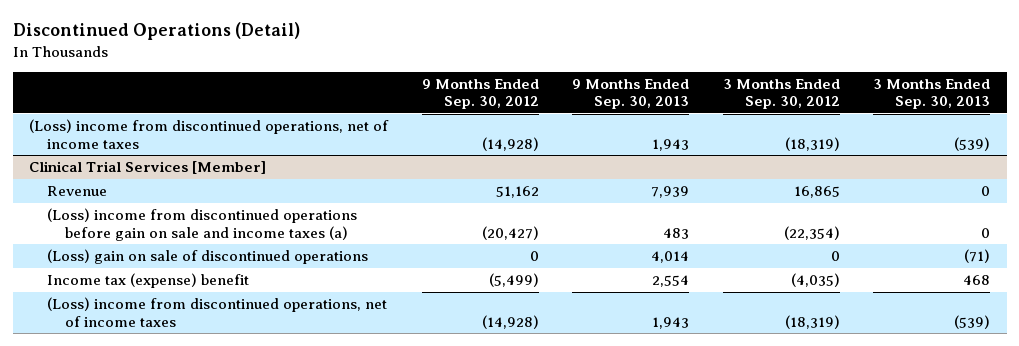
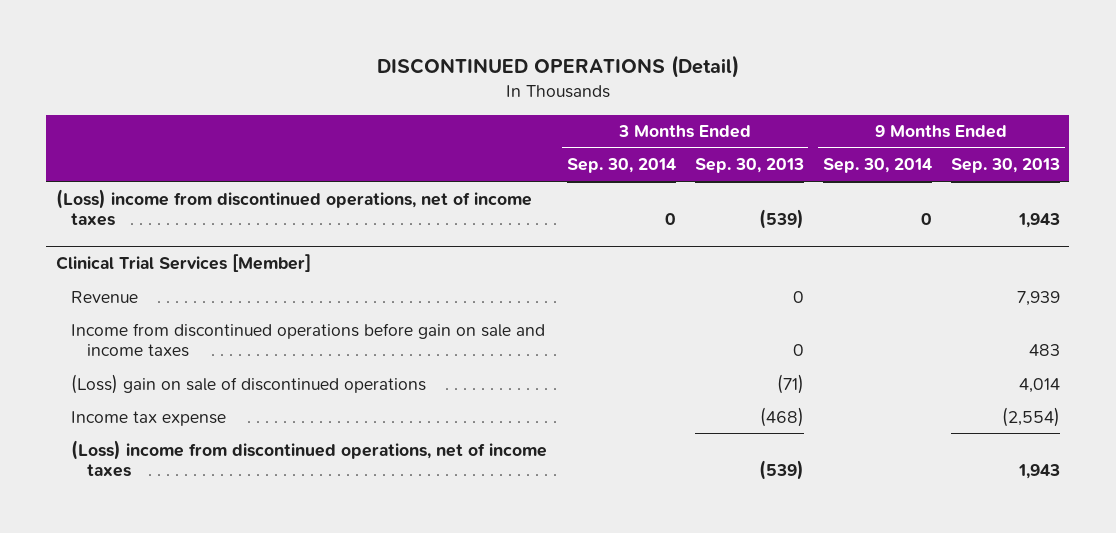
[12,22,300,41] Discontinued Operations (Detail) -> [376,55,739,79] DISCONTINUED OPERATIONS (Detail)
[421,78,539,110] 9 Months Ended Sep. 30, 2012 -> none
[722,78,840,110] 3 Months Ended Sep. 30, 2012 -> none
none -> [566,158,676,174] Sep. 30, 2014
none -> [822,158,932,174] Sep. 30, 2014
[47,208,358,241] (Loss) income from discontinued operations before gain on sale and income taxes (a) -> [71,322,546,358] Income from discontinued operations before gain on sale and income taxes
[47,273,250,289] Income tax (expense) benefit -> [71,410,227,426] Income tax expense
[652,275,690,288] 2,554 -> [1001,406,1060,427] (2,554)
[962,275,990,286] 468 -> [759,406,804,427] (468)

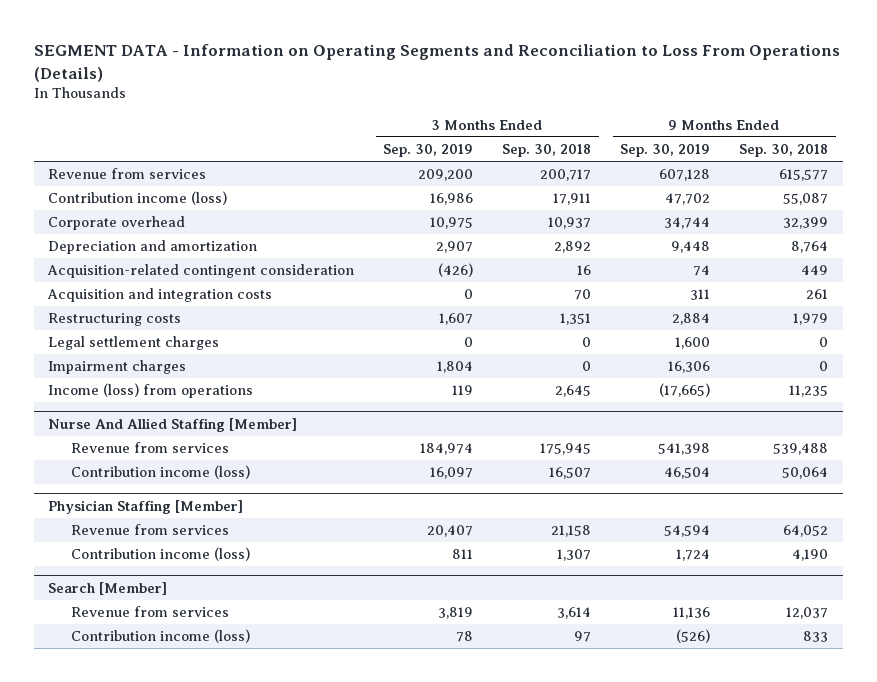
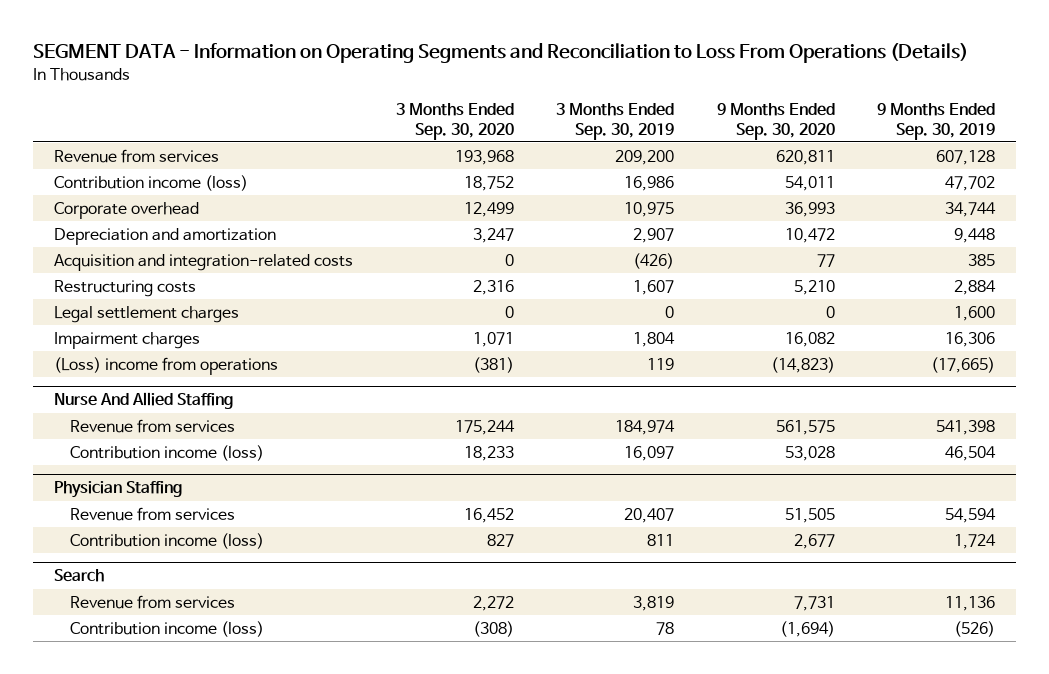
[502,144,592,158] Sep. 30, 2018 -> none
[739,144,829,158] Sep. 30, 2018 -> none
none -> [395,103,514,140] 3 Months Ended Sep. 30, 2020
none -> [716,103,835,140] 9 Months Ended Sep. 30, 2020
[47,264,355,279] Acquisition-related contingent consideration -> none
[47,288,273,303] Acquisition and integration costs -> [54,253,354,271] Acquisition and integration-related costs
[464,289,474,300] 0 -> [633,252,675,269] (426)
[690,289,711,301] 311 -> [968,253,996,266] 385
[48,383,254,399] Income (loss) from operations -> [54,356,279,375] (Loss) income from operations
[48,417,298,432] Nurse And Allied Staffing [Member] -> [54,392,234,410] Nurse And Allied Staffing
[48,499,244,514] Physician Staffing [Member] -> [54,481,183,499] Physician Staffing
[48,581,168,595] Search [Member] -> [54,569,105,583] Search

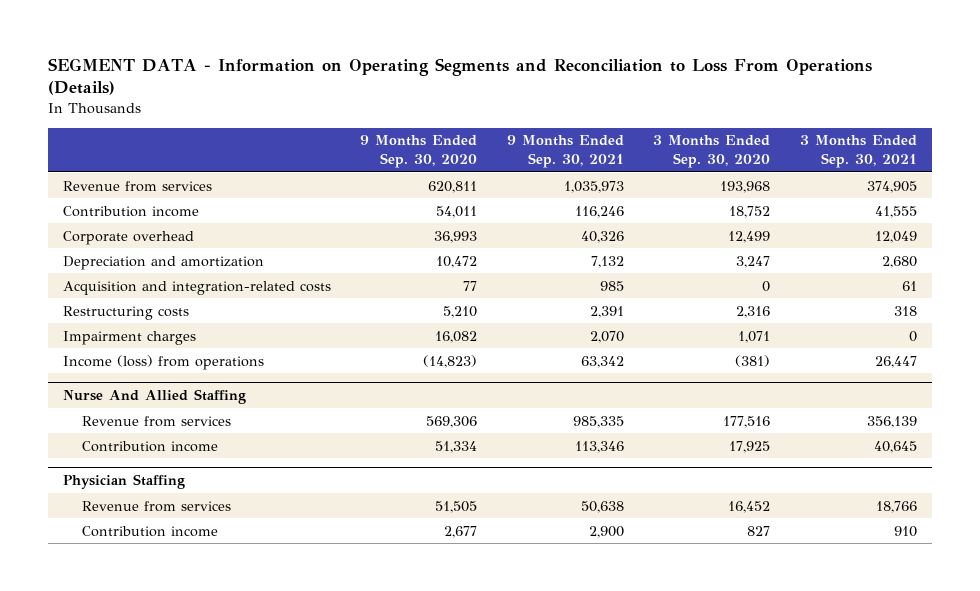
[556,103,675,140] 3 Months Ended Sep. 30, 2019 -> none
[877,103,996,140] 9 Months Ended Sep. 30, 2019 -> none
none -> [506,135,624,169] 9 Months Ended Sep. 30, 2021
none -> [799,135,917,169] 3 Months Ended Sep. 30, 2021
[54,174,249,191] Contribution income (loss) -> [62,205,199,217] Contribution income
[54,305,240,323] Legal settlement charges -> none
[54,356,279,375] (Loss) income from operations -> [62,354,264,370] Income (loss) from operations
[454,419,515,435] 175,244 -> [723,415,771,428] 177,516
[775,419,835,435] 561,575 -> [426,415,478,428] 569,306
[69,444,264,461] Contribution income (loss) -> [81,440,218,452] Contribution income
[463,445,514,461] 18,233 -> [729,440,771,453] 17,925
[784,445,835,461] 53,028 -> [435,440,478,453] 51,334
[54,569,105,583] Search -> none
[69,594,235,609] Revenue from services -> none
[69,620,264,637] Contribution income (loss) -> none
[69,532,264,549] Contribution income (loss) -> [81,525,218,537] Contribution income

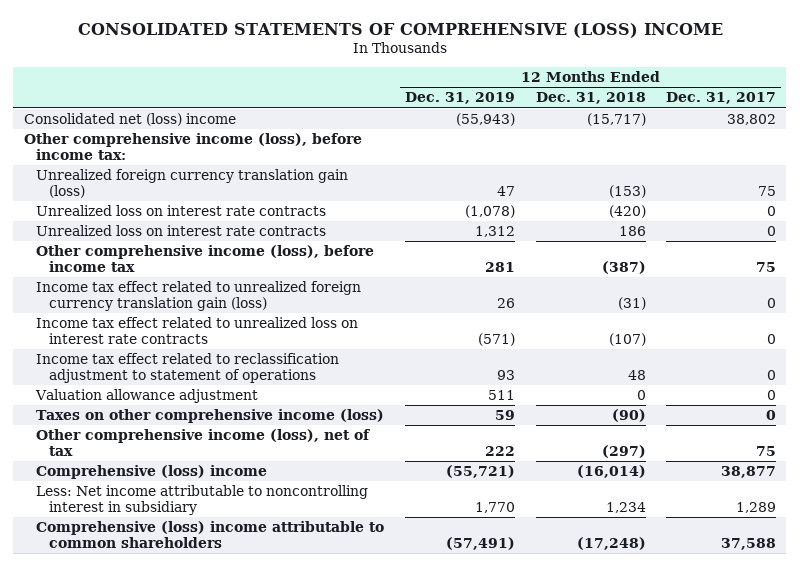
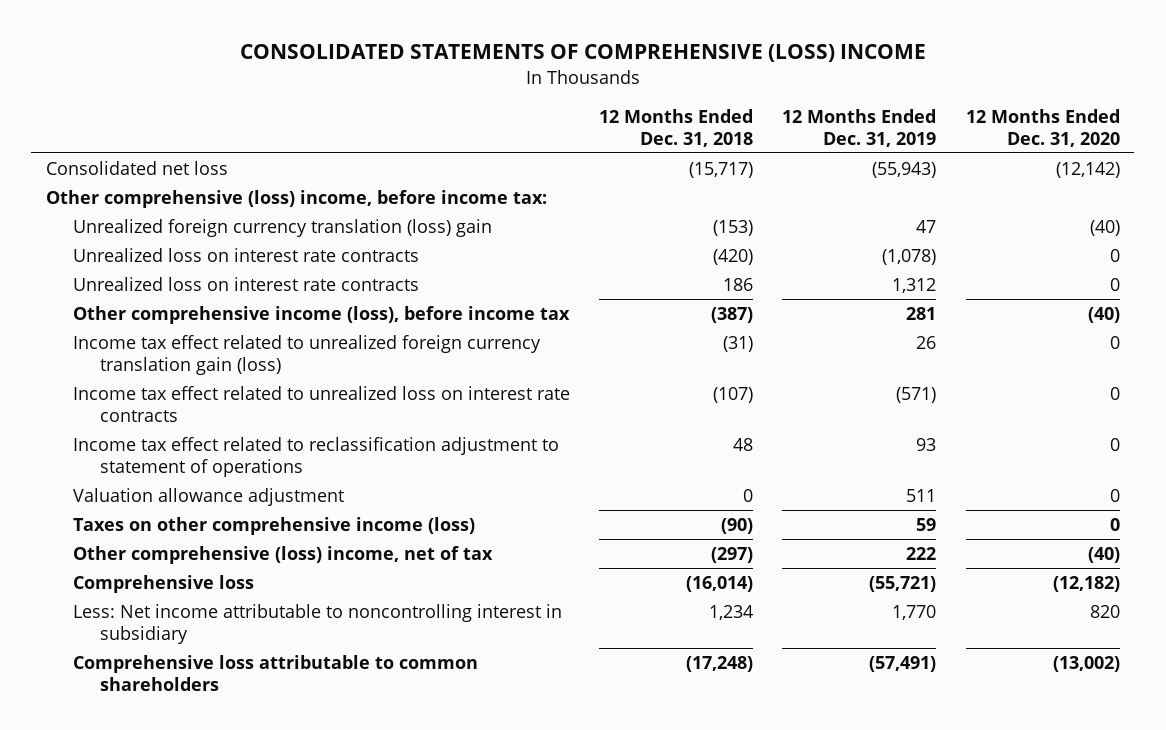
[666,92,777,105] Dec. 31, 2017 -> none
none -> [965,108,1120,147] 12 Months Ended Dec. 31, 2020
[23,113,236,127] Consolidated net (loss) income -> [46,160,229,175] Consolidated net loss
[23,133,362,161] Other comprehensive income (loss), before income tax: -> [46,189,548,208] Other comprehensive (loss) income, before income tax:
[36,169,349,199] Unrealized foreign currency translation gain (loss) -> [72,218,492,237] Unrealized foreign currency translation (loss) gain
[36,429,371,457] Other comprehensive income (loss), net of tax -> [72,545,493,564] Other comprehensive (loss) income, net of tax
[36,465,268,480] Comprehensive (loss) income -> [72,574,254,593] Comprehensive loss
[36,521,385,549] Comprehensive (loss) income attributable to common shareholders -> [72,654,478,691] Comprehensive loss attributable to common shareholders

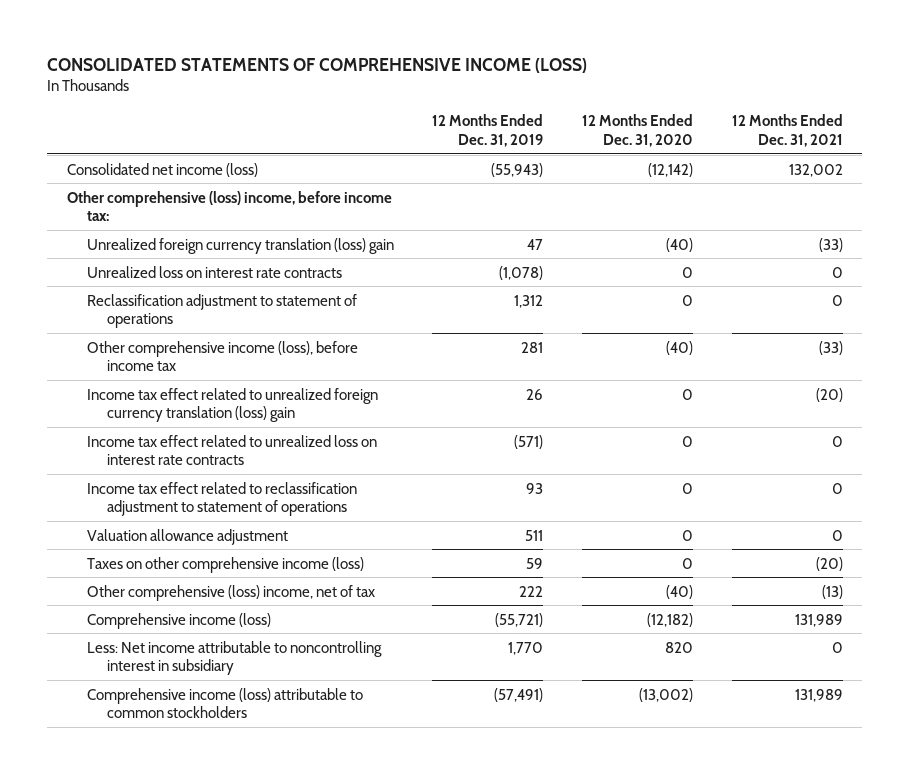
[239,44,926,63] CONSOLIDATED STATEMENTS OF COMPREHENSIVE (LOSS) INCOME -> [47,57,588,73] CONSOLIDATED STATEMENTS OF COMPREHENSIVE INCOME (LOSS)
[599,108,754,147] 12 Months Ended Dec. 31, 2018 -> none
none -> [731,114,843,147] 12 Months Ended Dec. 31, 2021
[46,160,229,175] Consolidated net loss -> [66,162,258,177] Consolidated net income (loss)
[72,276,419,291] Unrealized loss on interest rate contracts -> [86,293,357,329] Reclassification adjustment to statement of operations
[72,334,541,375] Income tax effect related to unrealized foreign currency translation gain (loss) -> [86,387,378,423] Income tax effect related to unrealized foreign currency translation (loss) gain
[72,574,254,593] Comprehensive loss -> [86,612,271,629] Comprehensive income (loss)
[72,654,478,691] Comprehensive loss attributable to common shareholders -> [86,687,363,719] Comprehensive income (loss) attributable to common stockholders

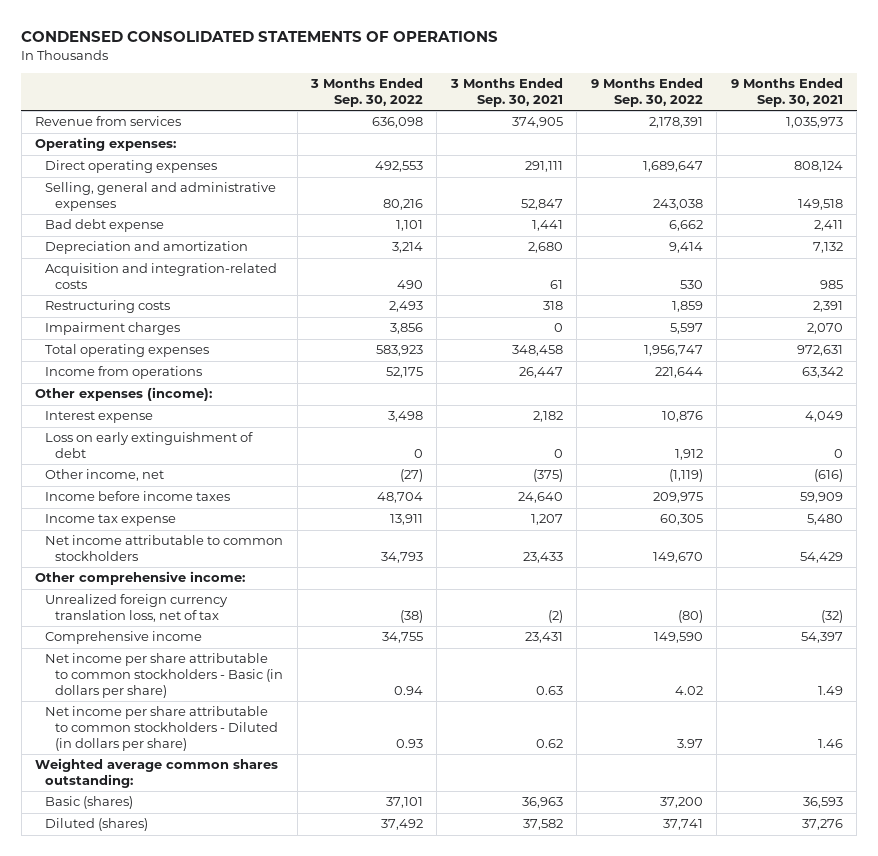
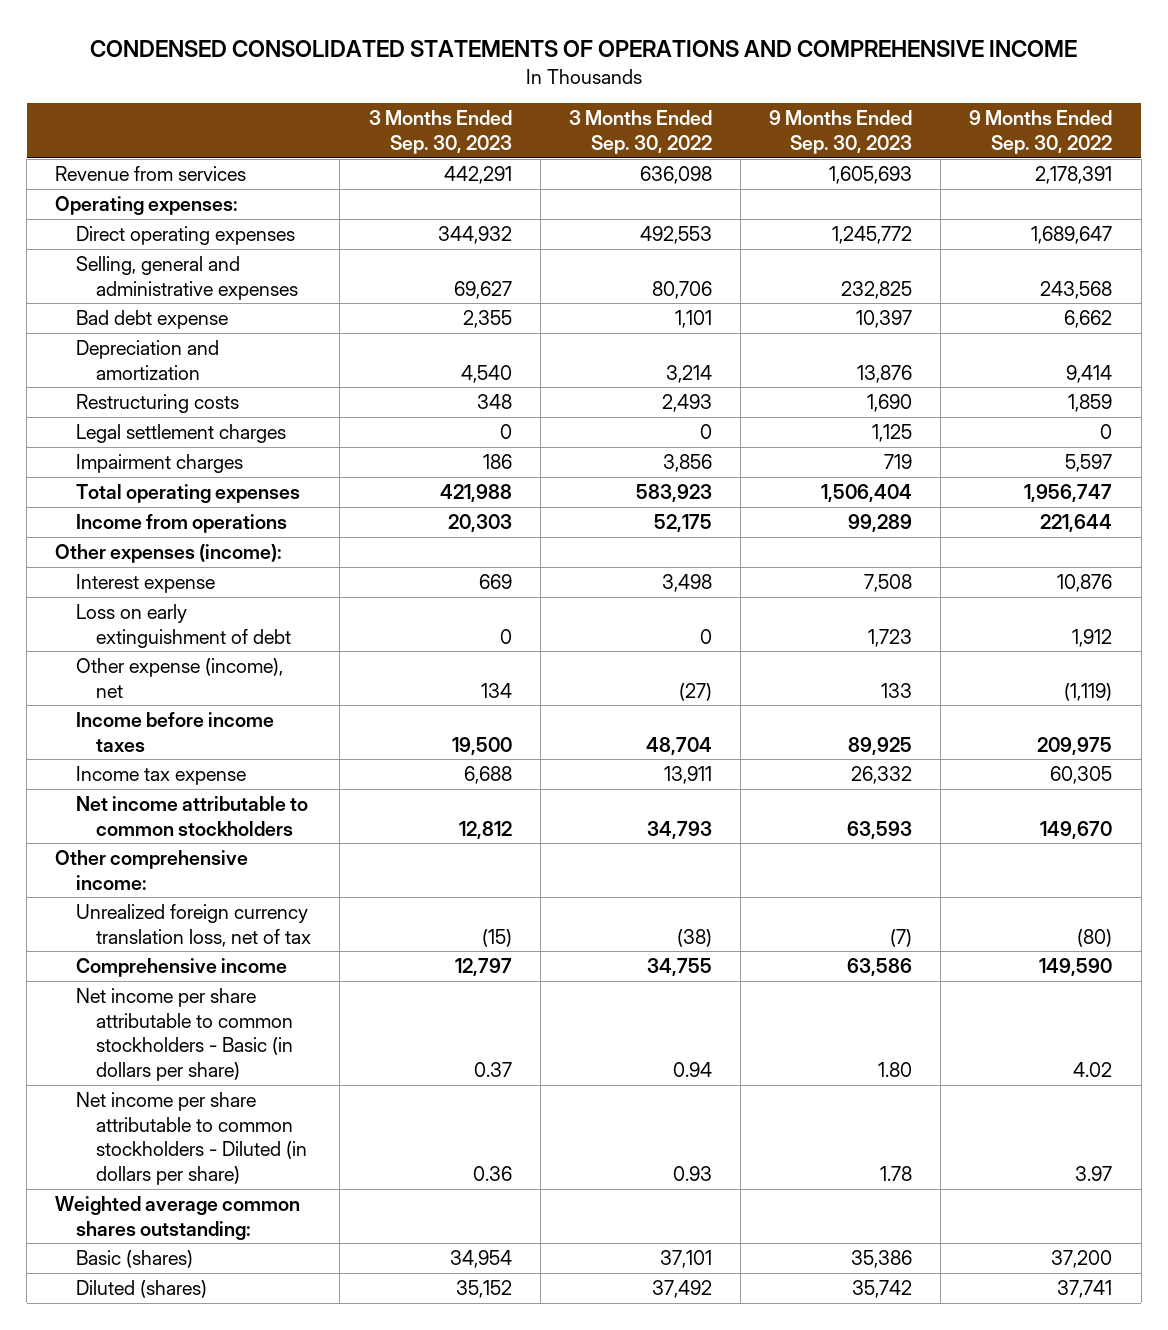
[21,30,499,42] CONDENSED CONSOLIDATED STATEMENTS OF OPERATIONS -> [89,40,1077,58] CONDENSED CONSOLIDATED STATEMENTS OF OPERATIONS AND COMPREHENSIVE INCOME
[449,78,563,107] 3 Months Ended Sep. 30, 2021 -> none
[730,78,843,107] 9 Months Ended Sep. 30, 2021 -> none
none -> [368,110,512,154] 3 Months Ended Sep. 30, 2023
none -> [769,110,913,154] 9 Months Ended Sep. 30, 2023
[382,199,423,211] 80,216 -> [651,280,712,299] 80,706
[652,199,703,211] 243,038 -> [1040,280,1113,299] 243,568
[45,263,278,290] Acquisition and integration-related costs -> none
none -> [75,423,286,443] Legal settlement charges
[45,469,165,482] Other income, net -> [75,657,283,698] Other expense (income), net

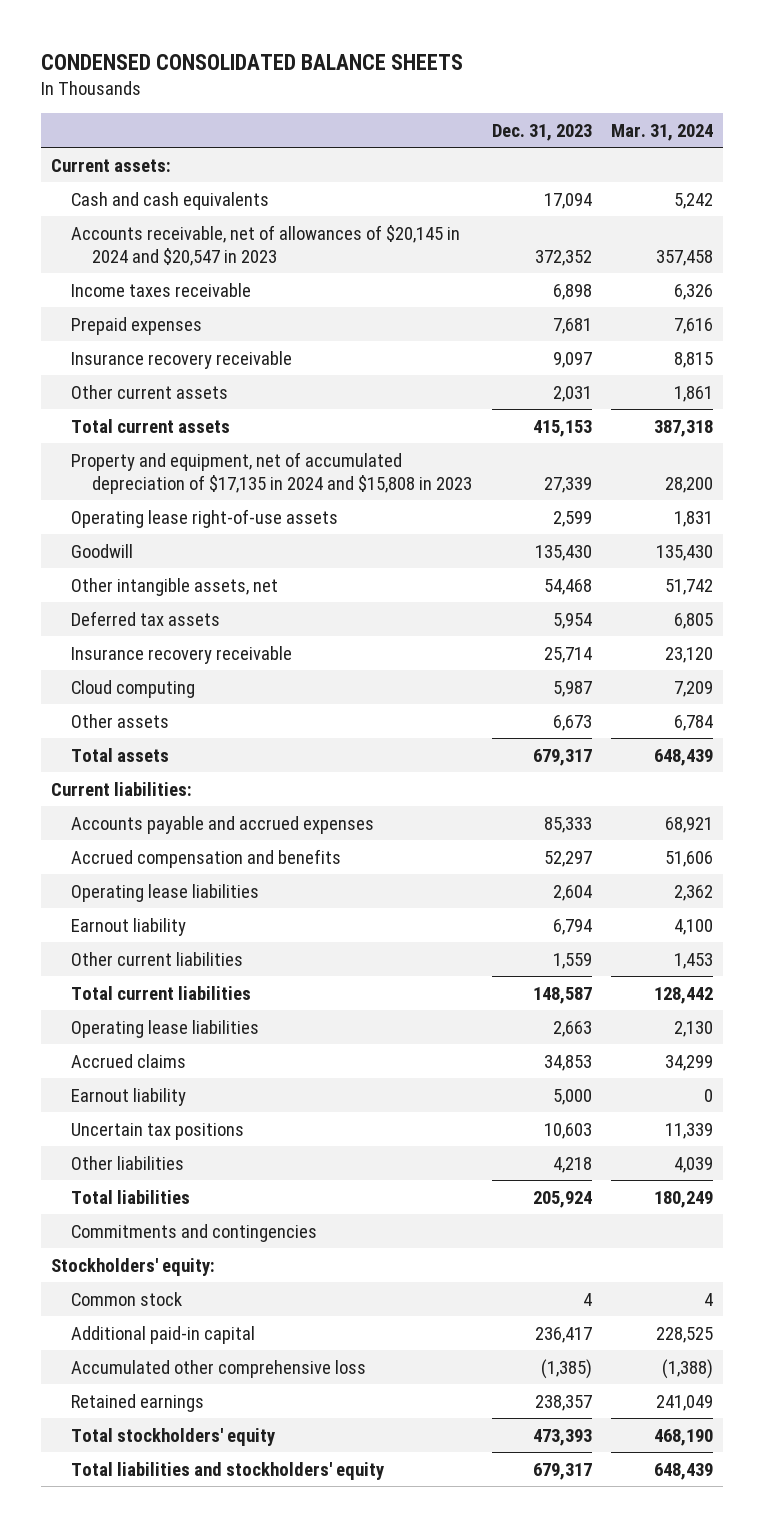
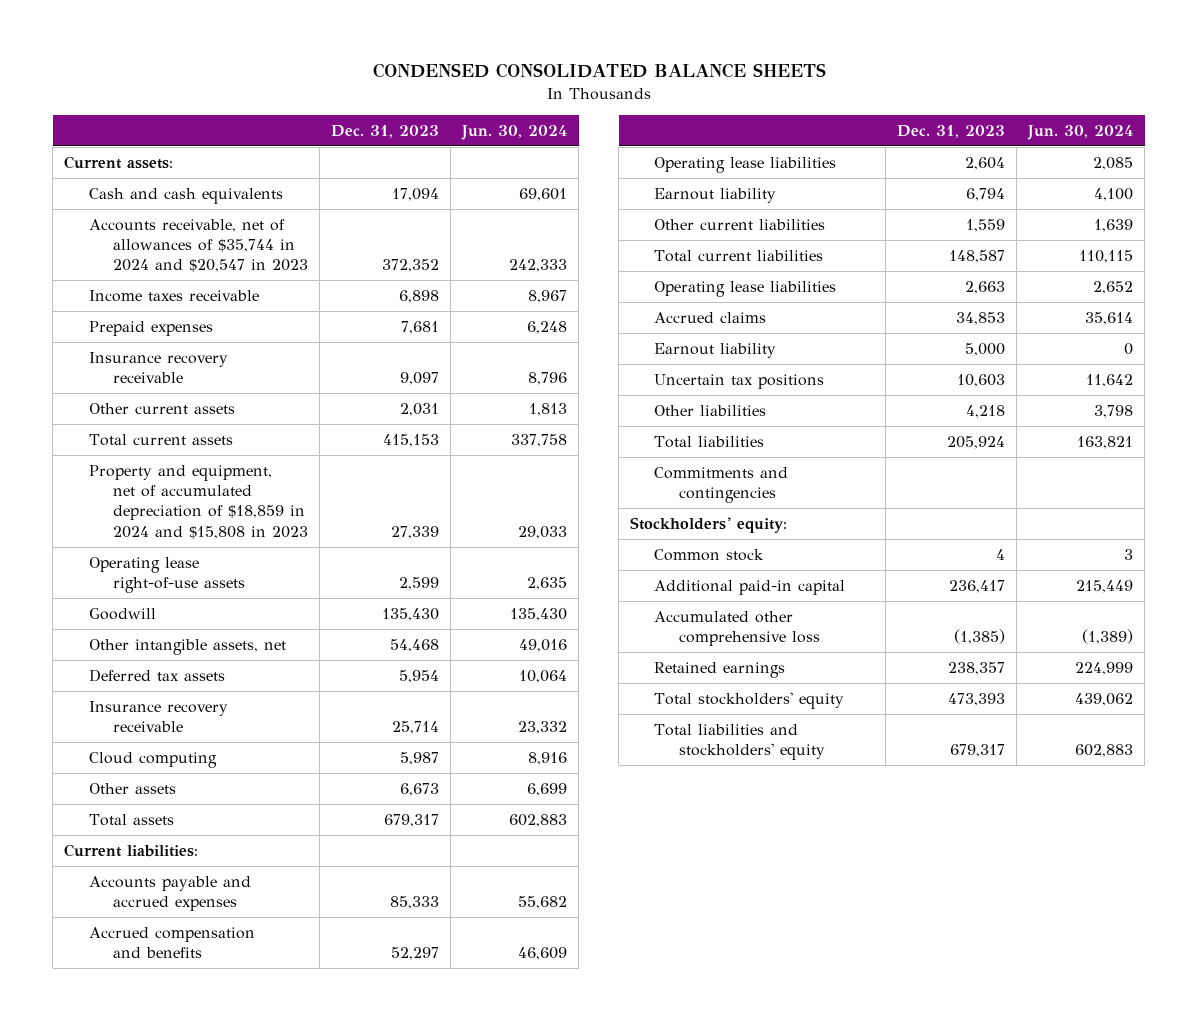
[611,123,714,141] Mar. 31, 2024 -> none
none -> [461,124,568,140] Jun. 30, 2024
[71,224,461,266] Accounts receivable, net of allowances of $20,145 in 2024 and $20,547 in 2023 -> [88,218,308,273] Accounts receivable, net of allowances of $35,744 in 2024 and $20,547 in 2023
[71,451,473,494] Property and equipment, net of accumulated depreciation of $17,135 in 2024 and $15,808 in 2023 -> [88,464,308,539] Property and equipment, net of accumulated depreciation of $18,859 in 2024 and $15,808 in 2023

